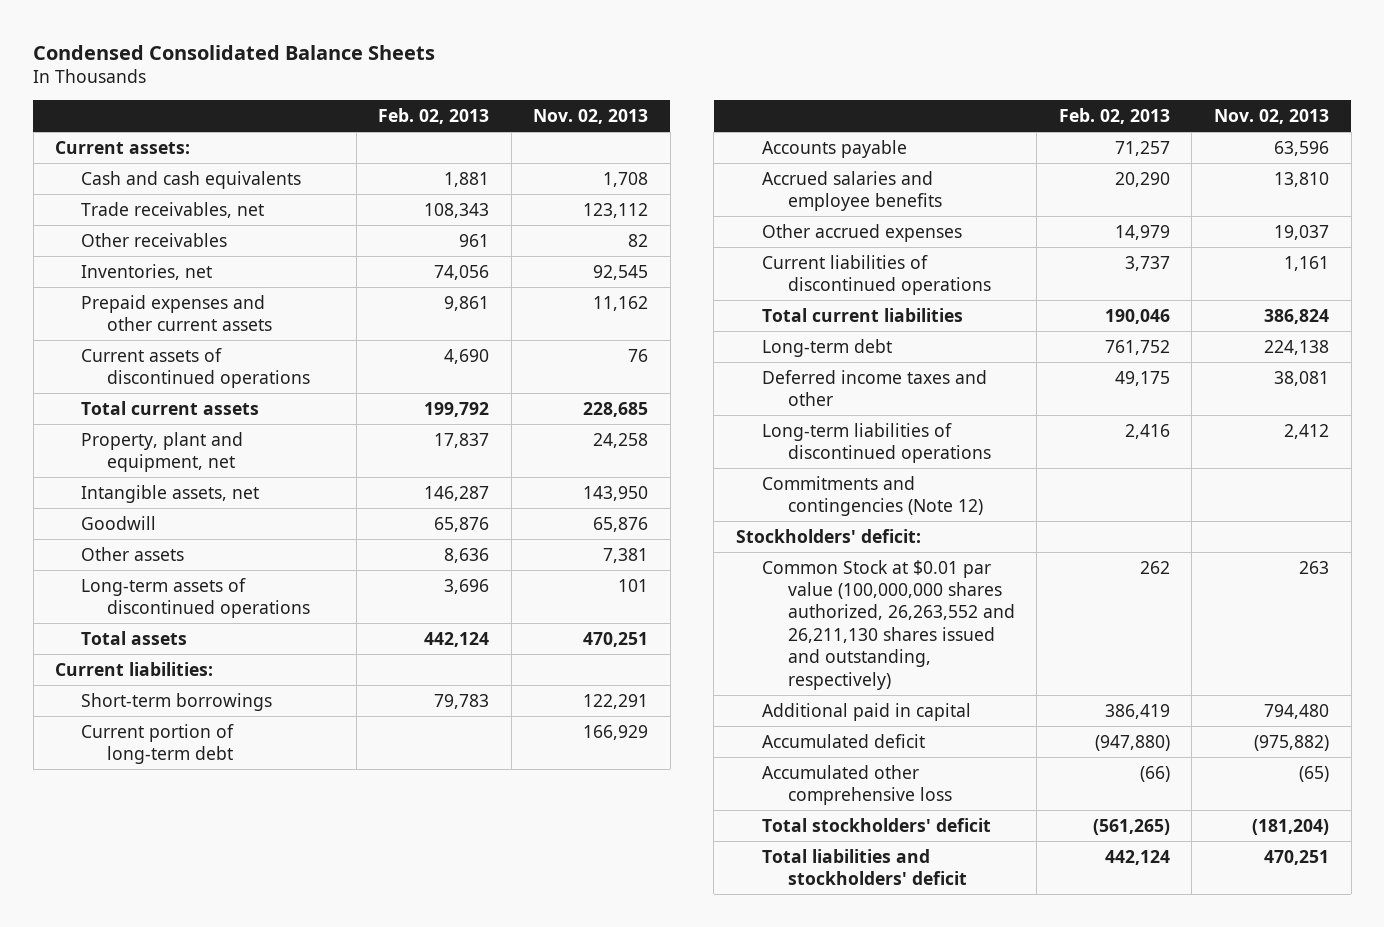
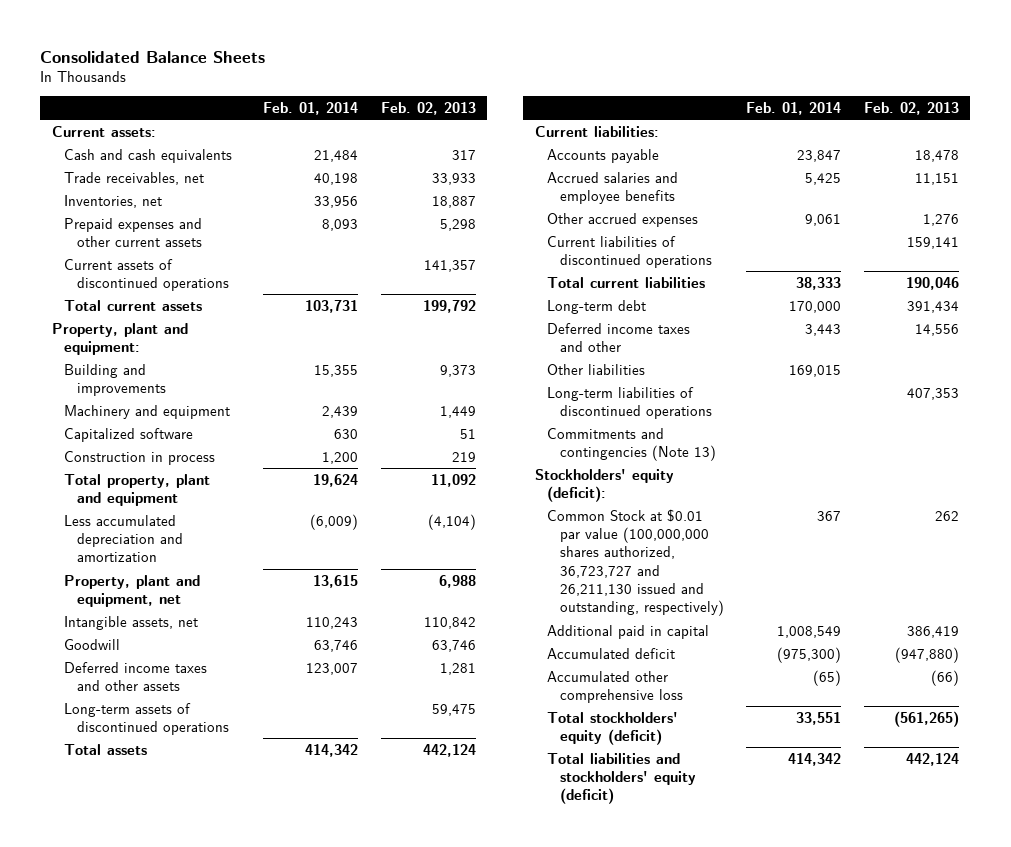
[33,44,436,60] Condensed Consolidated Balance Sheets -> [40,50,266,63] Consolidated Balance Sheets
[533,108,649,124] Nov. 02, 2013 -> none
none -> [263,101,359,115] Feb. 01, 2014
[81,232,228,247] Other receivables -> none
[444,171,490,187] 1,881 -> [451,149,476,160] 317
[424,202,490,218] 108,343 -> [431,172,476,185] 33,933
[434,264,490,280] 74,056 -> [431,195,476,208] 18,887
[444,295,490,311] 9,861 -> [439,218,476,231] 5,298
[444,348,490,364] 4,690 -> [423,259,476,272] 141,357
[81,546,185,561] Other assets -> none
none -> [51,322,188,355] Property, plant and equipment:
none -> [64,363,166,396] Building and improvements
none -> [64,404,231,419] Machinery and equipment
none -> [64,427,194,442] Capitalized software
none -> [64,450,216,465] Construction in process
none -> [64,473,211,506] Total property, plant and equipment
none -> [64,514,183,563] Less accumulated depreciation and amortization
[434,432,490,448] 17,837 -> [438,574,476,588] 6,988
[424,485,490,501] 146,287 -> [423,616,476,629] 110,842
[434,516,490,532] 65,876 -> [431,639,476,652] 63,746
none -> [64,661,208,691] Deferred income taxes and other assets
[444,578,490,594] 3,696 -> [431,703,476,716] 59,475
[81,692,273,711] Short-term borrowings -> none
[81,723,235,764] Current portion of long-term debt -> none
[1114,140,1170,156] 71,257 -> [914,149,959,162] 18,478
[1114,171,1170,187] 20,290 -> [914,172,959,185] 11,151
[1114,224,1170,240] 14,979 -> [922,213,959,226] 1,276
[1124,255,1170,271] 3,737 -> [906,236,959,249] 159,141
[1104,339,1170,355] 761,752 -> [906,300,959,313] 391,434
[1114,370,1170,386] 49,175 -> [914,323,959,336] 14,556
none -> [547,363,646,375] Other liabilities
[1124,423,1170,439] 2,416 -> [906,387,959,400] 407,353
[761,475,983,516] Commitments and contingencies (Note 12) -> [547,427,716,461] Commitments and contingencies (Note 13)
[735,528,921,543] Stockholders' deficit: -> [534,468,674,502] Stockholders' equity (deficit):
[761,559,1015,690] Common Stock at $0.01 par value (100,000,000 shares authorized, 26,263,552 and 26,211,130 shares issued and outstanding, respectively) -> [547,508,724,617] Common Stock at $0.01 par value (100,000,000 shares authorized, 36,723,727 and 26,211,130 issued and outstanding, respectively)
[761,817,991,832] Total stockholders' deficit -> [547,711,679,745] Total stockholders' equity (deficit)
[761,848,967,885] Total liabilities and stockholders' deficit -> [547,752,696,805] Total liabilities and stockholders' equity (deficit)

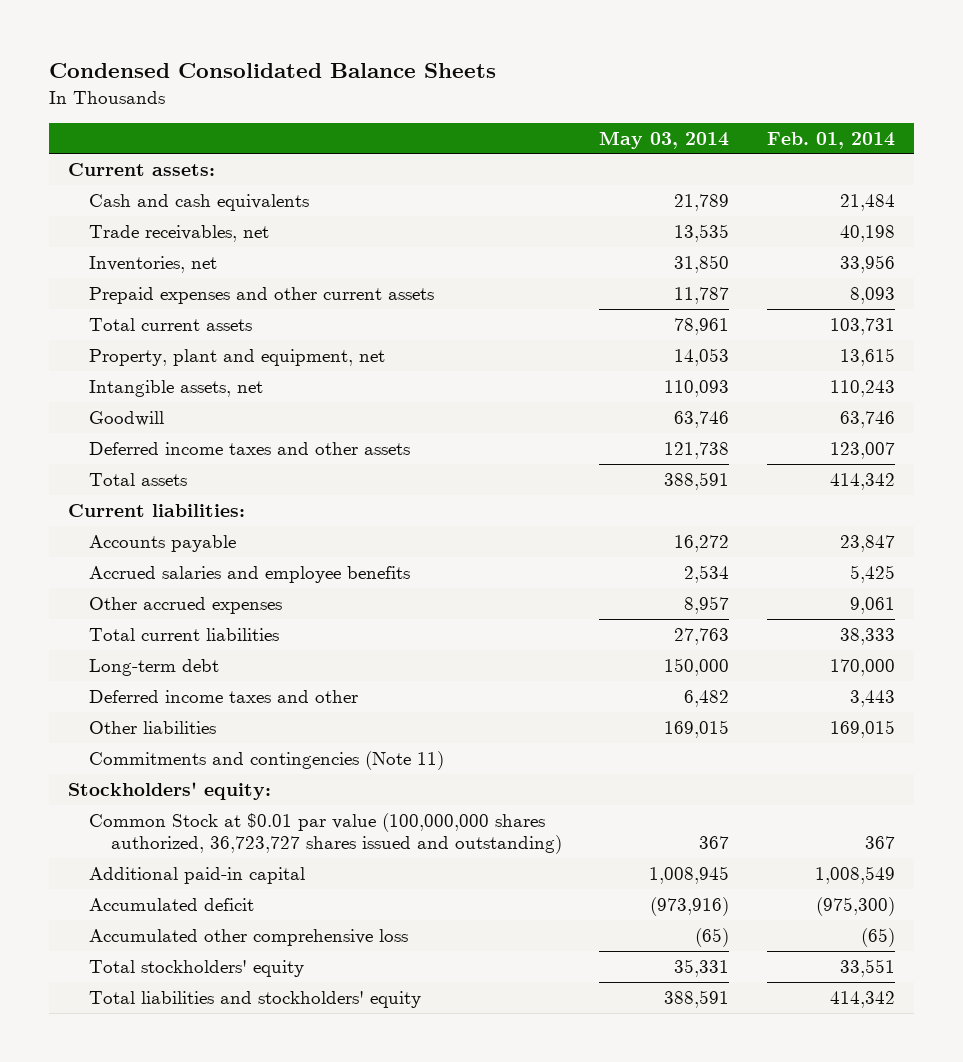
[40,50,266,63] Consolidated Balance Sheets -> [49,63,497,79] Condensed Consolidated Balance Sheets
[380,101,476,115] Feb. 02, 2013 -> none
none -> [599,130,730,149] May 03, 2014
[64,258,229,291] Current assets of discontinued operations -> none
[51,322,188,355] Property, plant and equipment: -> none
[64,363,166,396] Building and improvements -> none
[64,404,231,419] Machinery and equipment -> none
[64,427,194,442] Capitalized software -> none
[64,450,216,465] Construction in process -> none
[64,473,211,506] Total property, plant and equipment -> none
[64,514,183,563] Less accumulated depreciation and amortization -> none
[64,702,229,735] Long-term assets of discontinued operations -> none
[547,235,712,268] Current liabilities of discontinued operations -> none
[547,386,712,419] Long-term liabilities of discontinued operations -> none
[547,427,716,461] Commitments and contingencies (Note 13) -> [89,750,445,770] Commitments and contingencies (Note 11)
[534,468,674,502] Stockholders' equity (deficit): -> [67,781,271,800] Stockholders' equity:
[547,508,724,617] Common Stock at $0.01 par value (100,000,000 shares authorized, 36,723,727 and 26,211,130 issued and outstanding, respectively) -> [89,812,562,854] Common Stock at $0.01 par value (100,000,000 shares authorized, 36,723,727 shares issued and outstanding)
[547,624,710,639] Additional paid in capital -> [89,866,306,884] Additional paid-in capital
[547,711,679,745] Total stockholders' equity (deficit) -> [89,959,305,977] Total stockholders' equity
[547,752,696,805] Total liabilities and stockholders' equity (deficit) -> [89,990,422,1008] Total liabilities and stockholders' equity

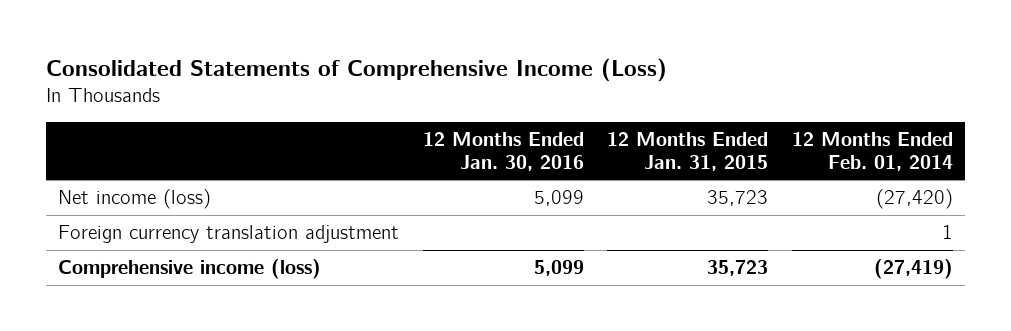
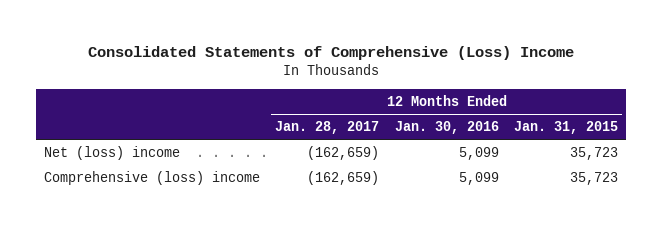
[46,58,668,83] Consolidated Statements of Comprehensive Income (Loss) -> [88,46,575,61] Consolidated Statements of Comprehensive (Loss) Income
[791,131,953,171] 12 Months Ended Feb. 01, 2014 -> none
none -> [275,121,380,135] Jan. 28, 2017
[57,225,399,244] Foreign currency translation adjustment -> none
[57,189,211,210] Net income (loss) -> [43,146,180,161] Net (loss) income
[57,259,321,280] Comprehensive income (loss) -> [43,171,260,186] Comprehensive (loss) income

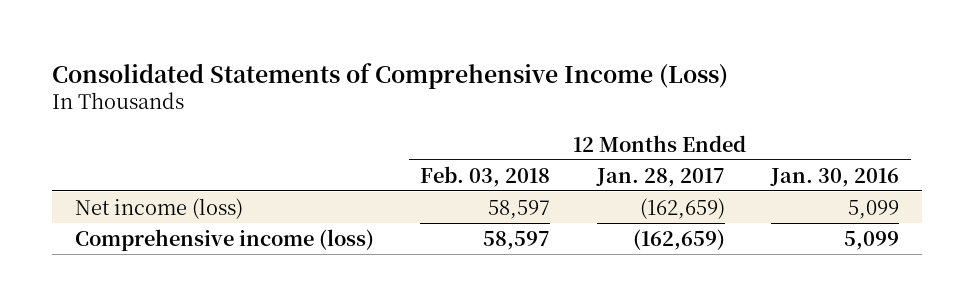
[88,46,575,61] Consolidated Statements of Comprehensive (Loss) Income -> [51,62,728,89] Consolidated Statements of Comprehensive Income (Loss)
[514,121,619,135] Jan. 31, 2015 -> none
none -> [420,165,551,187] Feb. 03, 2018
[43,146,180,161] Net (loss) income -> [74,197,243,219] Net income (loss)
[43,171,260,186] Comprehensive (loss) income -> [74,228,374,251] Comprehensive income (loss)

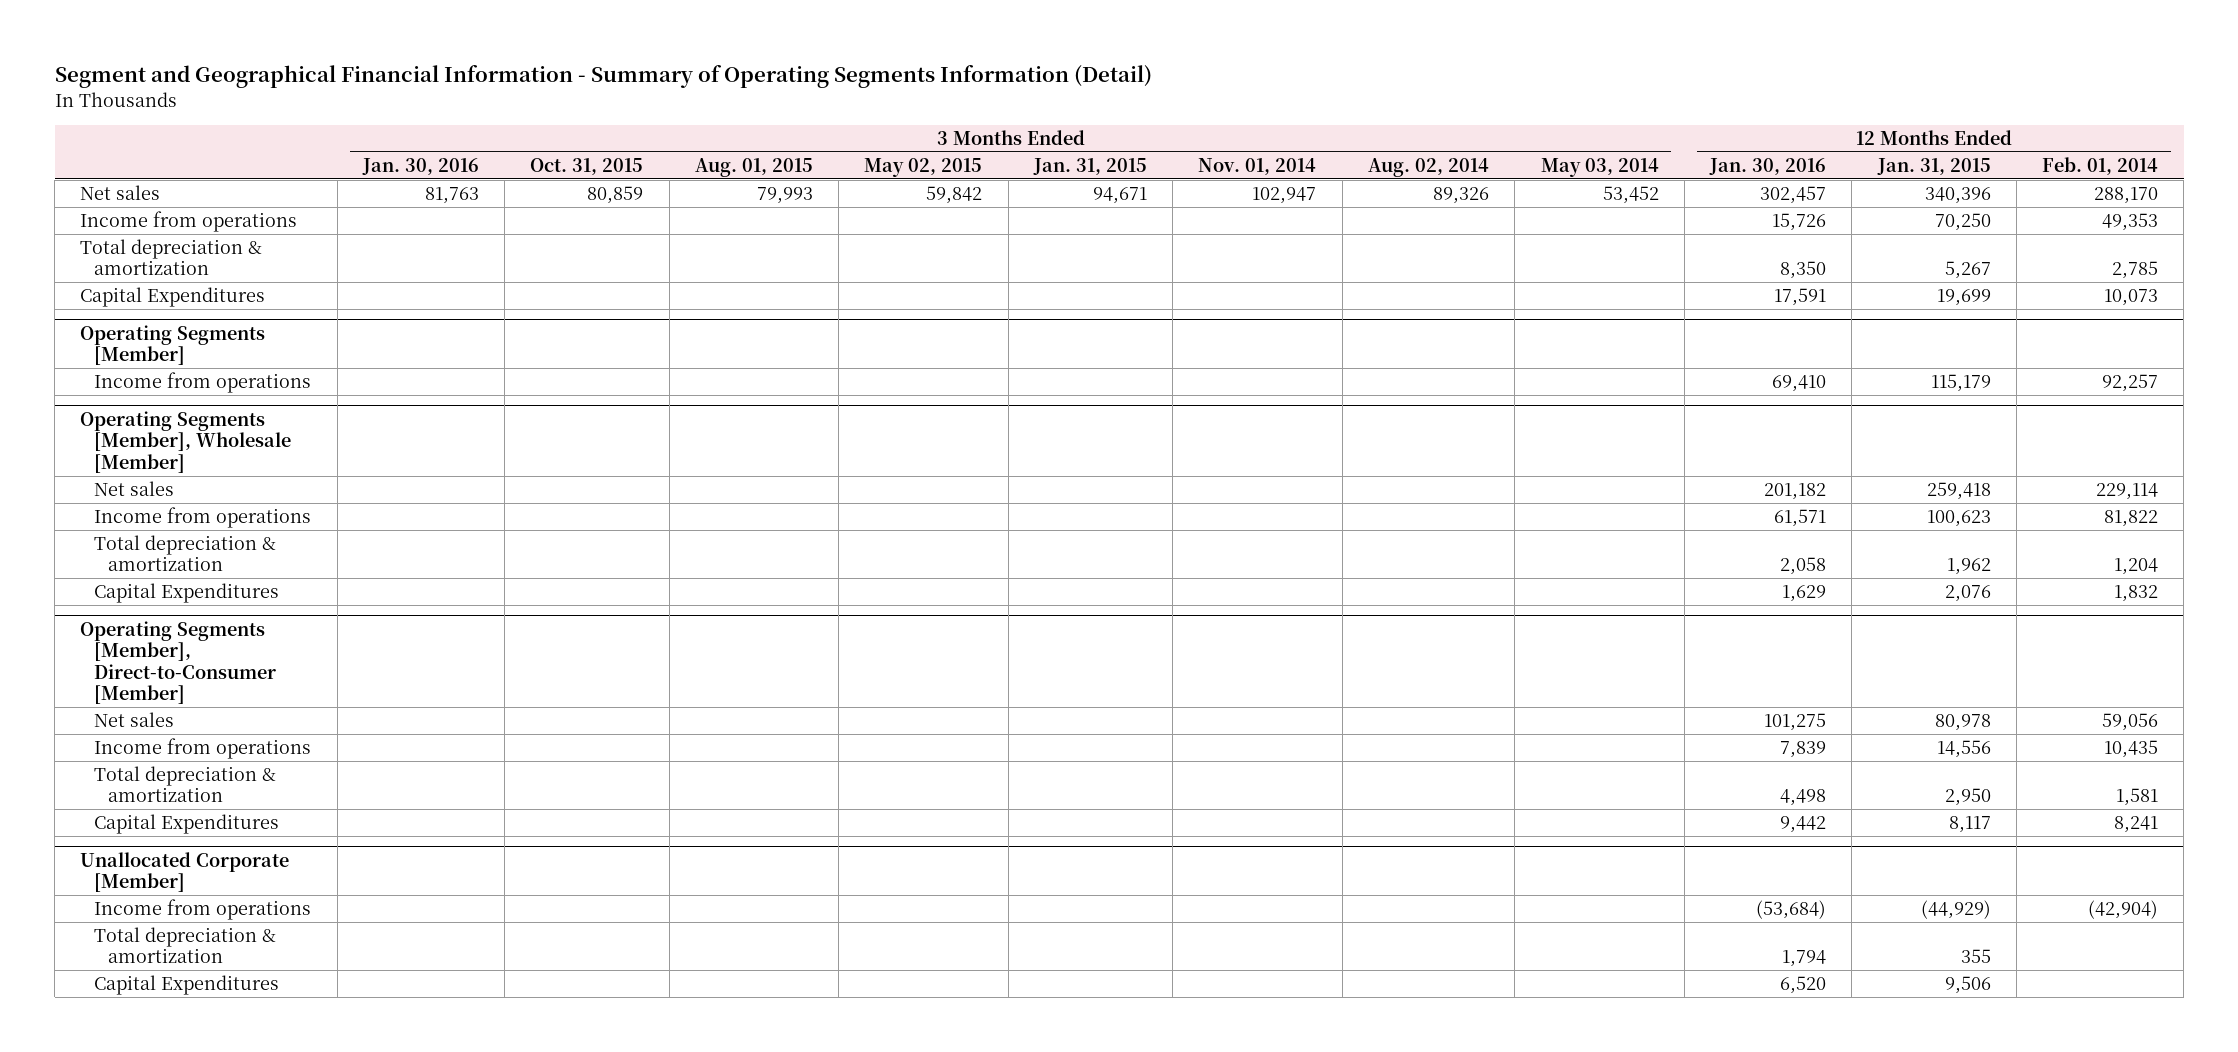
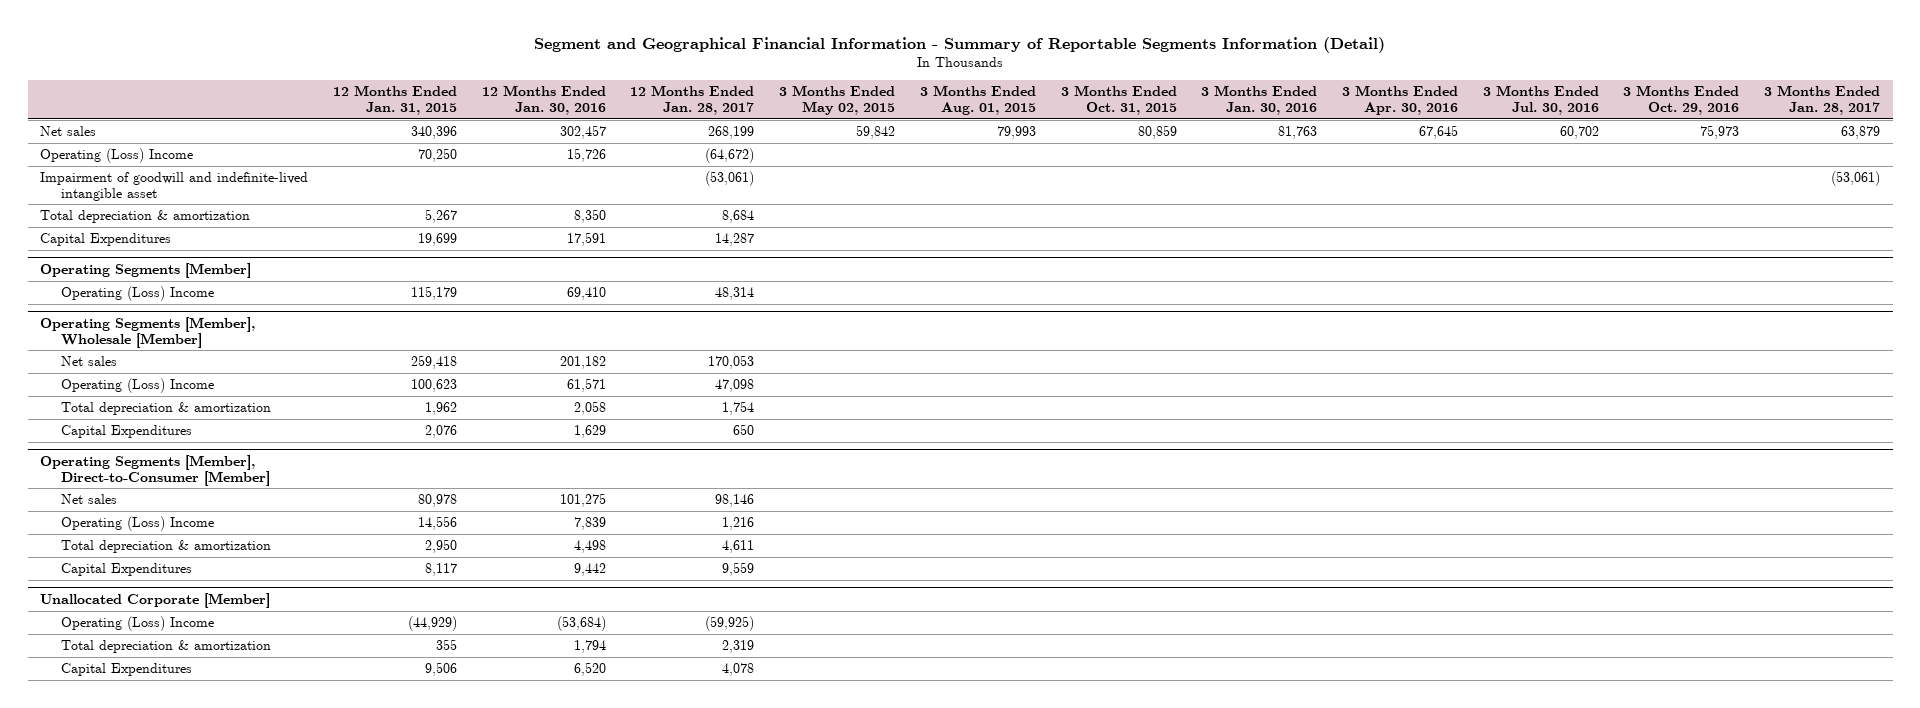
[54,65,1152,89] Segment and Geographical Financial Information - Summary of Operating Segments Information (Detail) -> [534,36,1386,53] Segment and Geographical Financial Information - Summary of Reportable Segments Information (Detail)
[1032,157,1147,175] Jan. 31, 2015 -> none
[1198,157,1317,175] Nov. 01, 2014 -> none
[1367,157,1489,177] Aug. 02, 2014 -> none
[1540,157,1659,177] May 03, 2014 -> none
[2042,156,2159,175] Feb. 01, 2014 -> none
none -> [630,85,755,115] 12 Months Ended Jan. 28, 2017
none -> [1342,85,1459,115] 3 Months Ended Apr. 30, 2016
none -> [1482,85,1599,115] 3 Months Ended Jul. 30, 2016
none -> [1623,85,1740,115] 3 Months Ended Oct. 29, 2016
none -> [1764,85,1881,115] 3 Months Ended Jan. 28, 2017
[80,211,298,233] Income from operations -> [40,148,194,164] Operating (Loss) Income
none -> [40,172,309,201] Impairment of goodwill and indefinite-lived intangible asset
[94,372,312,394] Income from operations -> [61,286,215,302] Operating (Loss) Income
[94,507,312,529] Income from operations -> [61,378,215,394] Operating (Loss) Income
[94,738,312,760] Income from operations -> [61,516,215,532] Operating (Loss) Income
[94,899,312,921] Income from operations -> [61,616,215,632] Operating (Loss) Income

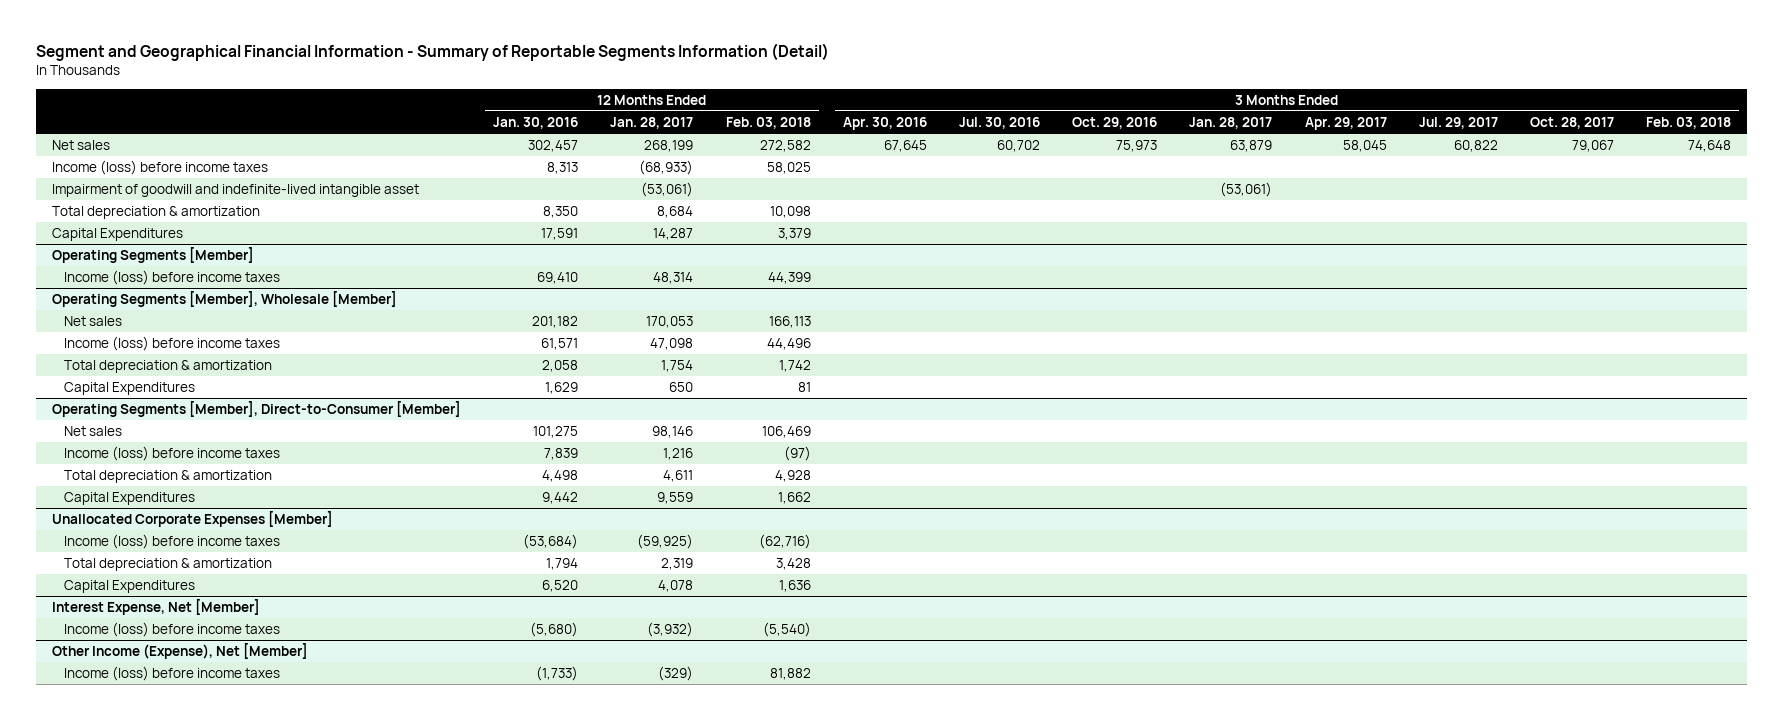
[332,85,457,115] 12 Months Ended Jan. 31, 2015 -> none
[779,85,896,115] 3 Months Ended May 02, 2015 -> none
[919,85,1036,115] 3 Months Ended Aug. 01, 2015 -> none
[1060,85,1177,115] 3 Months Ended Oct. 31, 2015 -> none
[1201,85,1318,115] 3 Months Ended Jan. 30, 2016 -> none
none -> [725,117,811,130] Feb. 03, 2018
none -> [1304,117,1387,131] Apr. 29, 2017
none -> [1418,117,1498,130] Jul. 29, 2017
none -> [1530,117,1615,130] Oct. 28, 2017
none -> [1646,117,1732,130] Feb. 03, 2018
[40,148,194,164] Operating (Loss) Income -> none
none -> [51,160,268,176] Income (loss) before income taxes
[61,286,215,302] Operating (Loss) Income -> [63,270,280,286] Income (loss) before income taxes
[61,378,215,394] Operating (Loss) Income -> [63,336,280,352] Income (loss) before income taxes
[61,516,215,532] Operating (Loss) Income -> [63,446,280,462] Income (loss) before income taxes
[40,592,271,608] Unallocated Corporate [Member] -> [51,511,333,528] Unallocated Corporate Expenses [Member]
[61,616,215,632] Operating (Loss) Income -> [63,534,280,550] Income (loss) before income taxes
none -> [51,599,260,616] Interest Expense, Net [Member]
none -> [63,622,280,638] Income (loss) before income taxes
none -> [51,643,308,660] Other Income (Expense), Net [Member]
none -> [63,666,280,682] Income (loss) before income taxes

